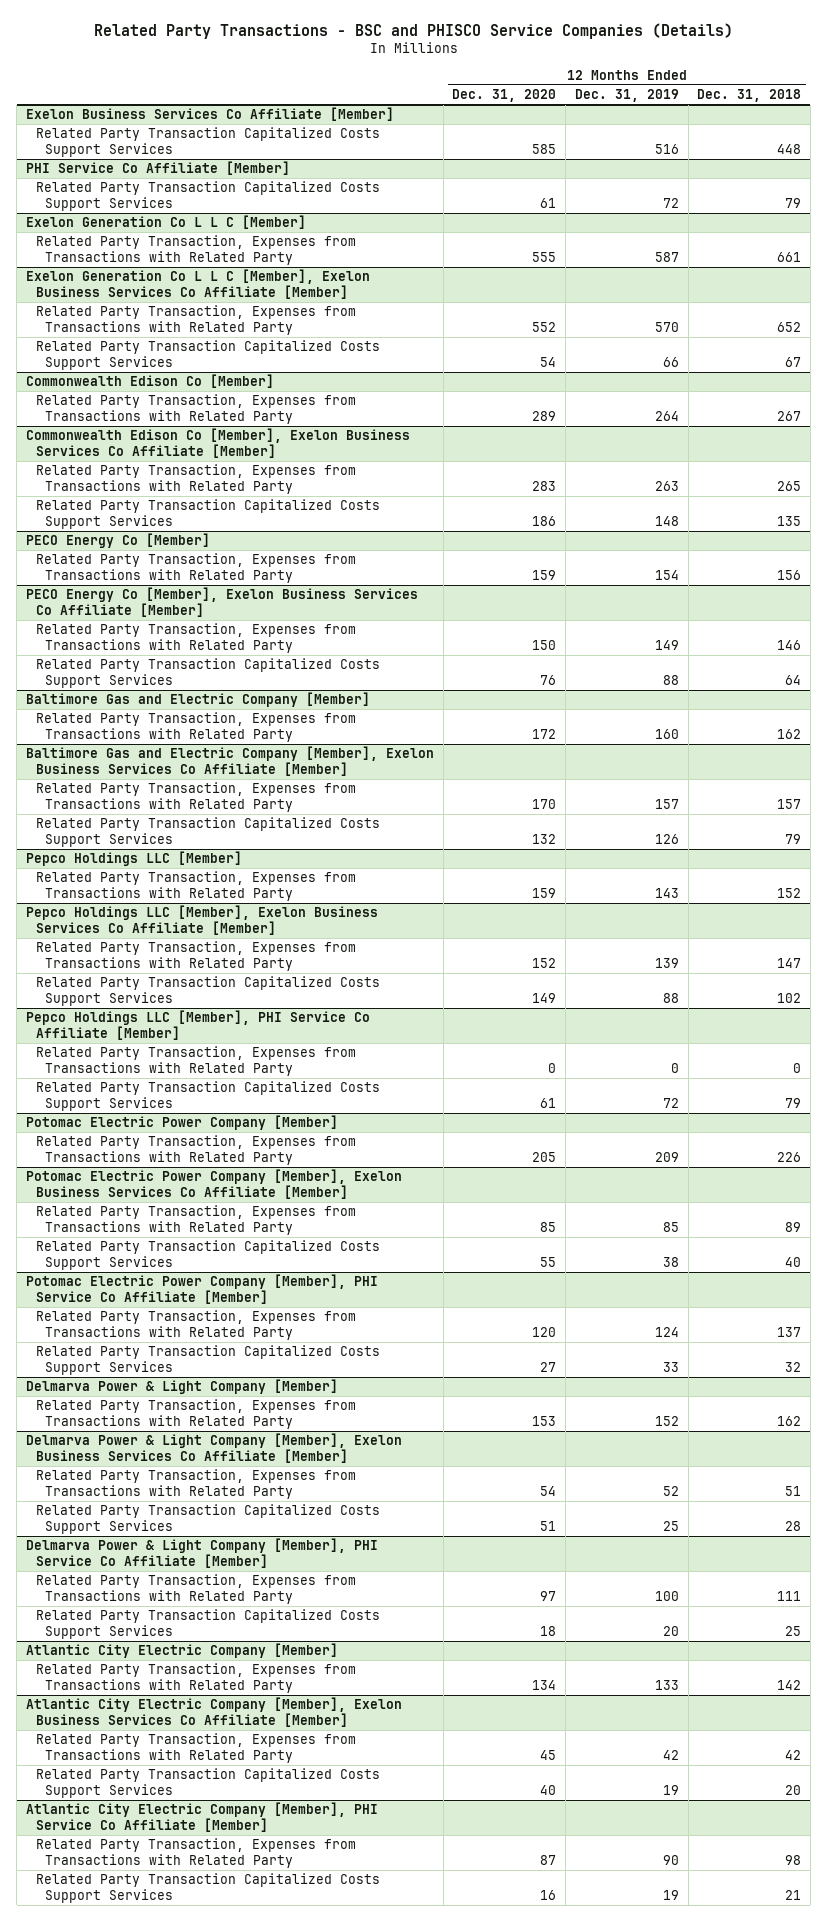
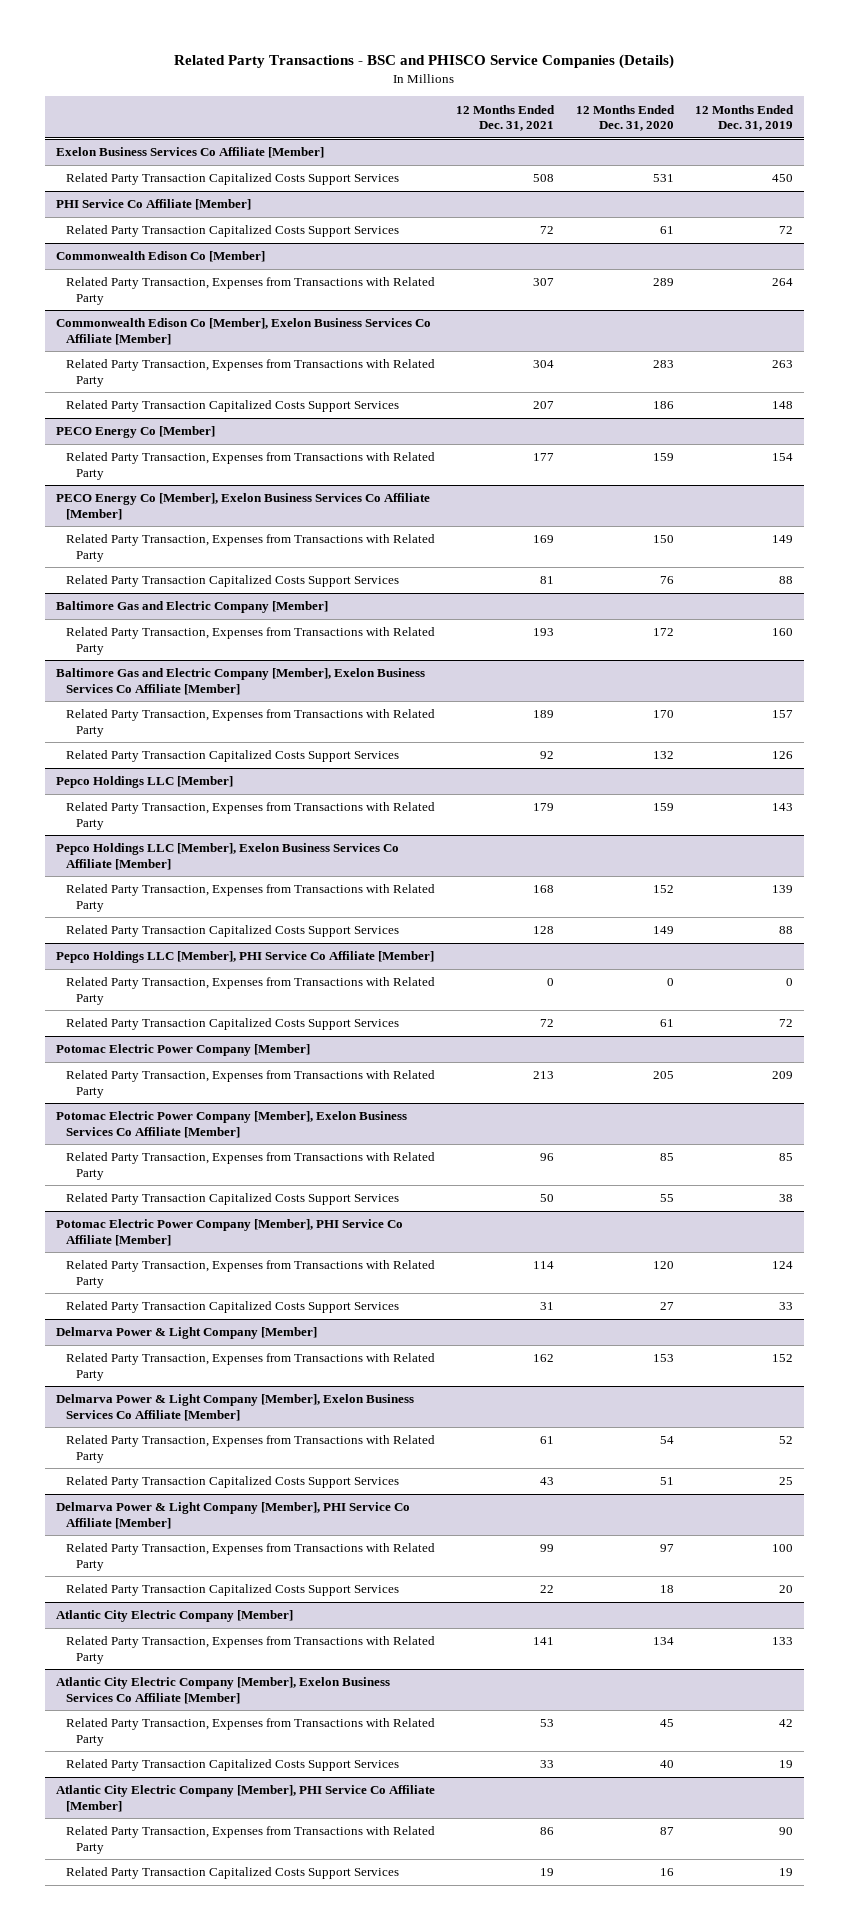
[697,89,802,103] Dec. 31, 2018 -> none
none -> [456,104,556,132] 12 Months Ended Dec. 31, 2021
[532,143,557,154] 585 -> [652,174,674,183] 531
[654,143,679,154] 516 -> [772,174,794,183] 450
[25,215,306,230] Exelon Generation Co L L C [Member] -> none
[35,235,356,265] Related Party Transaction, Expenses from Transactions with Related Party -> none
[25,269,370,299] Exelon Generation Co L L C [Member], Exelon Business Services Co Affiliate [Member] -> none
[35,305,356,335] Related Party Transaction, Expenses from Transactions with Related Party -> none
[35,340,380,370] Related Party Transaction Capitalized Costs Support Services -> none

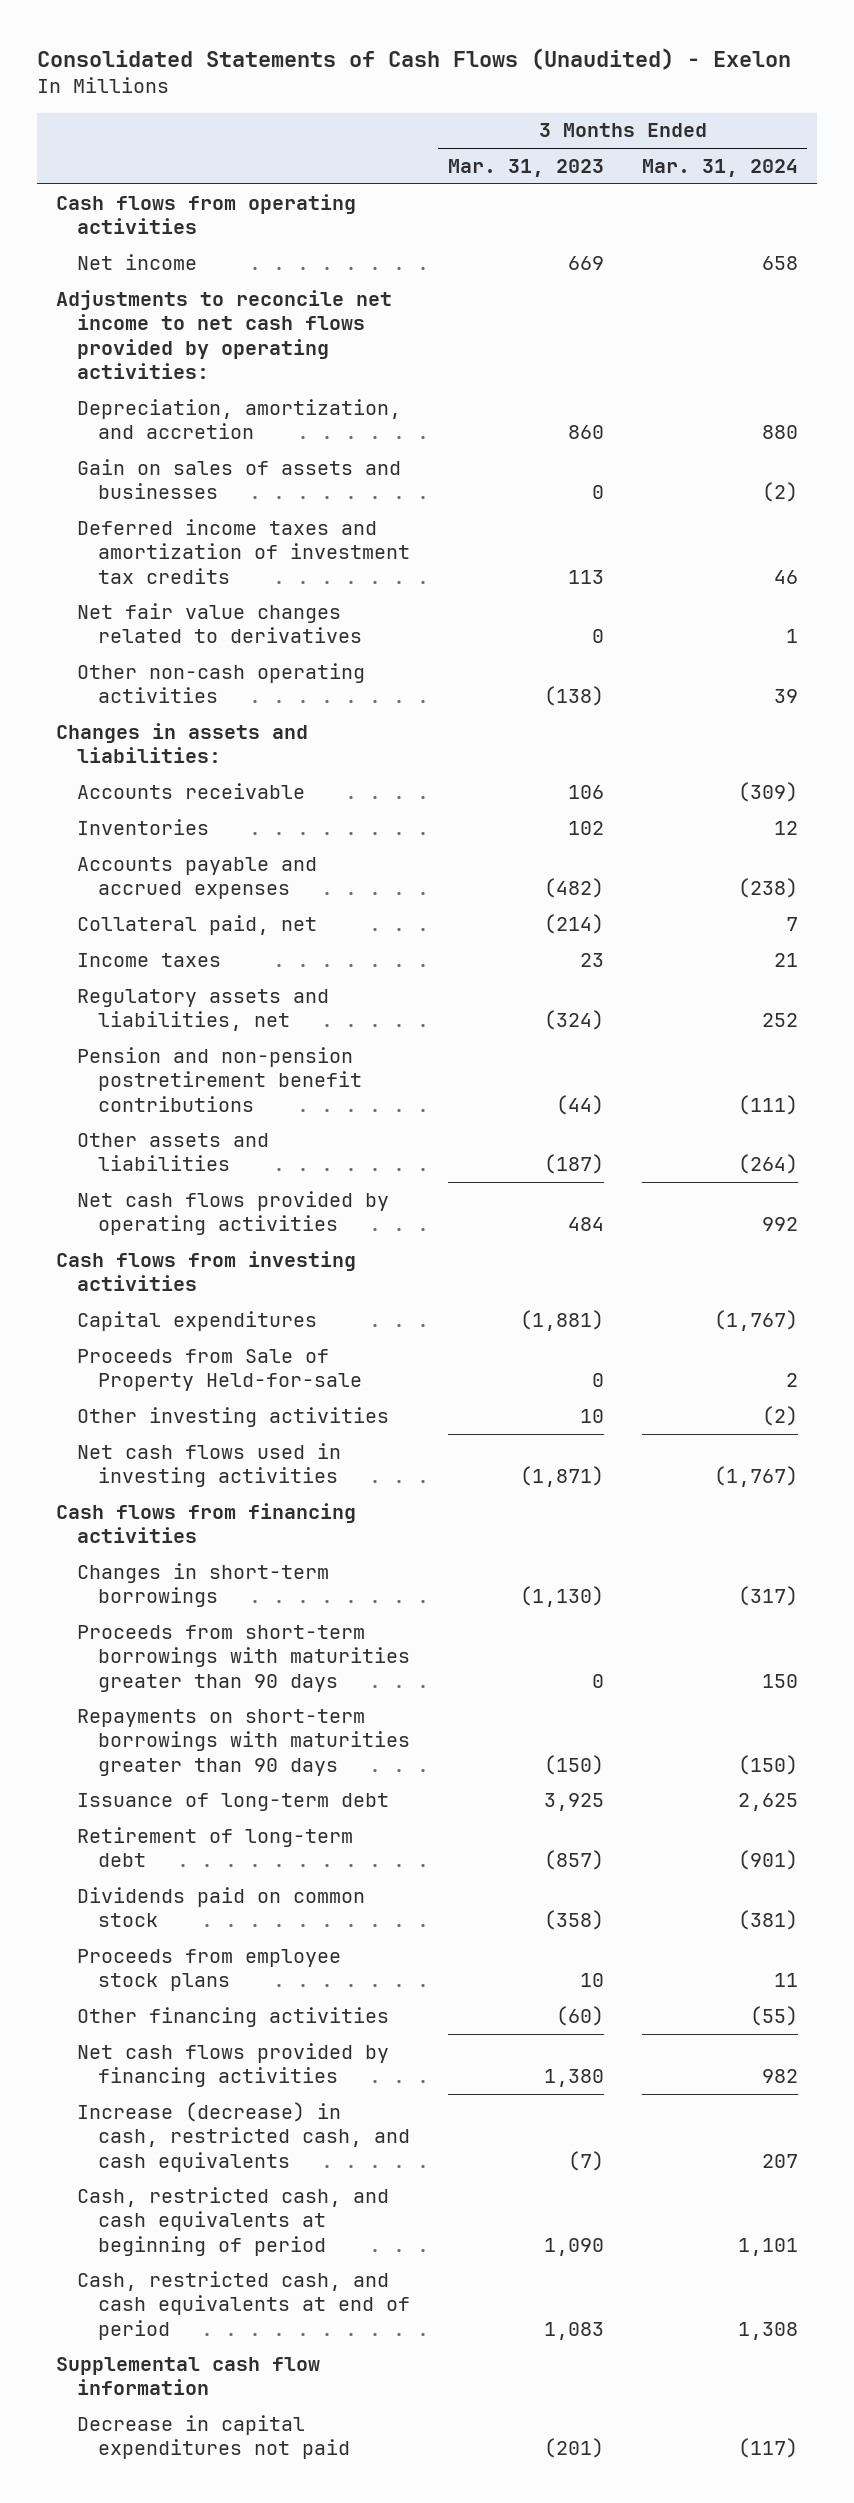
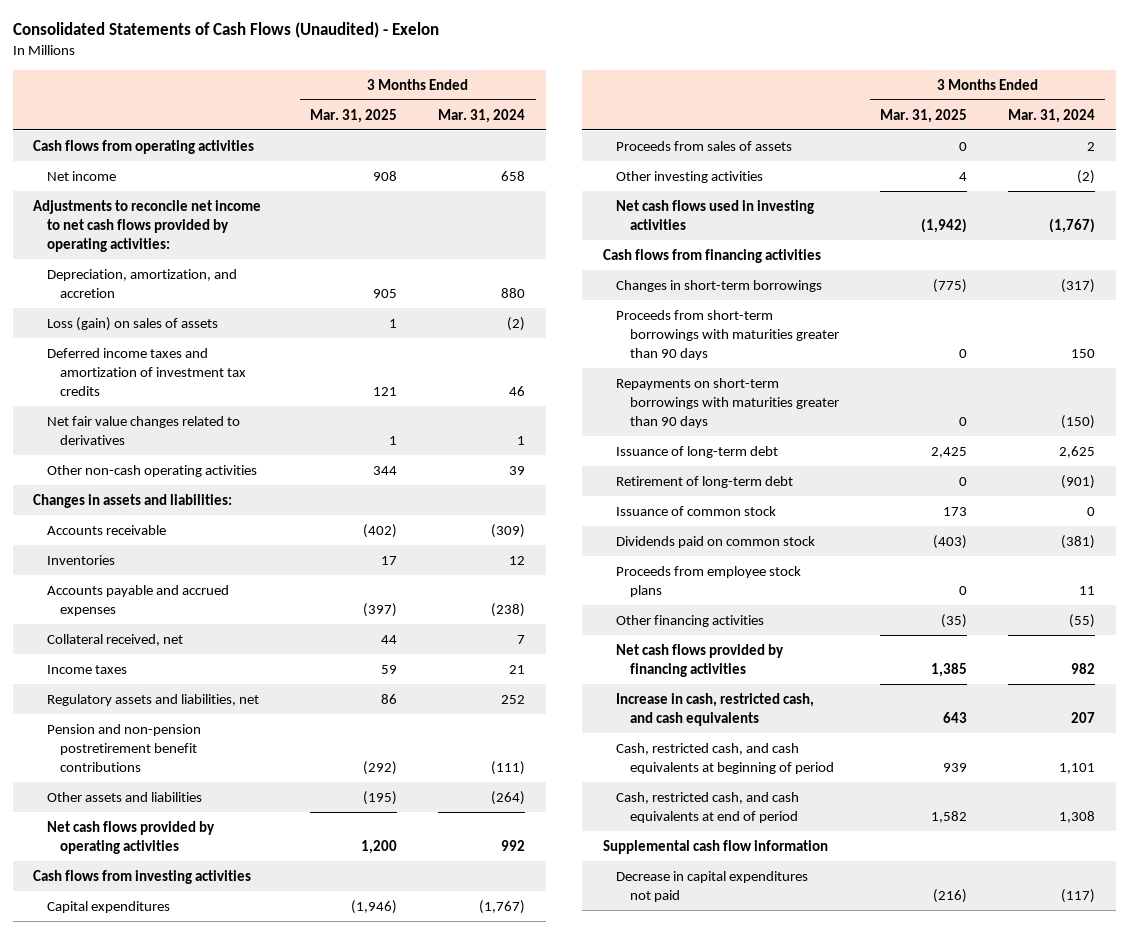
[447,159,604,178] Mar. 31, 2023 -> none
none -> [310,108,398,123] Mar. 31, 2025
[77,458,402,500] Gain on sales of assets and businesses -> [46,316,218,331] Loss (gain) on sales of assets
[77,914,318,935] Collateral paid, net -> [46,633,183,646] Collateral received, net
[77,1348,362,1392] Proceeds from Sale of Property Held-for-sale -> [616,140,793,151] Proceeds from sales of assets
none -> [616,505,777,516] Issuance of common stock
[77,2101,410,2172] Increase (decrease) in cash, restricted cash, and cash equivalents -> [616,692,815,726] Increase in cash, restricted cash, and cash equivalents

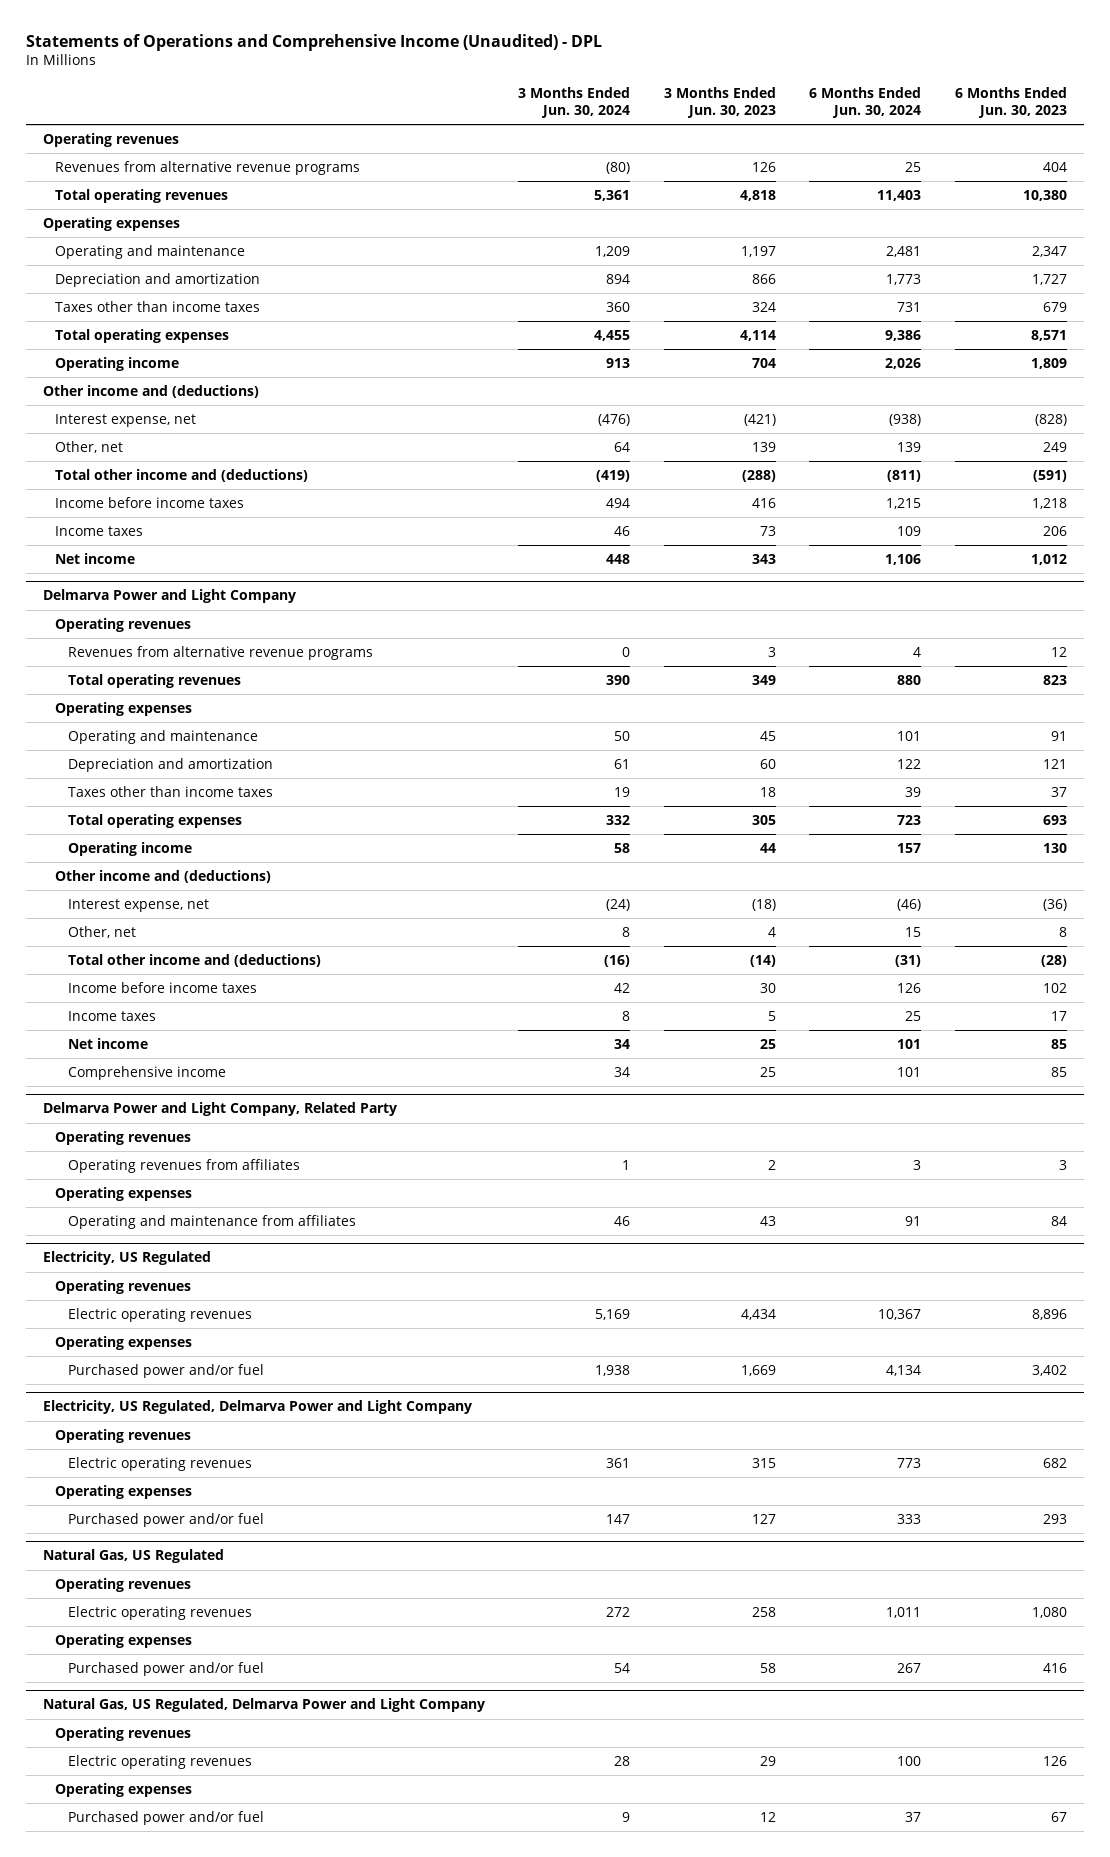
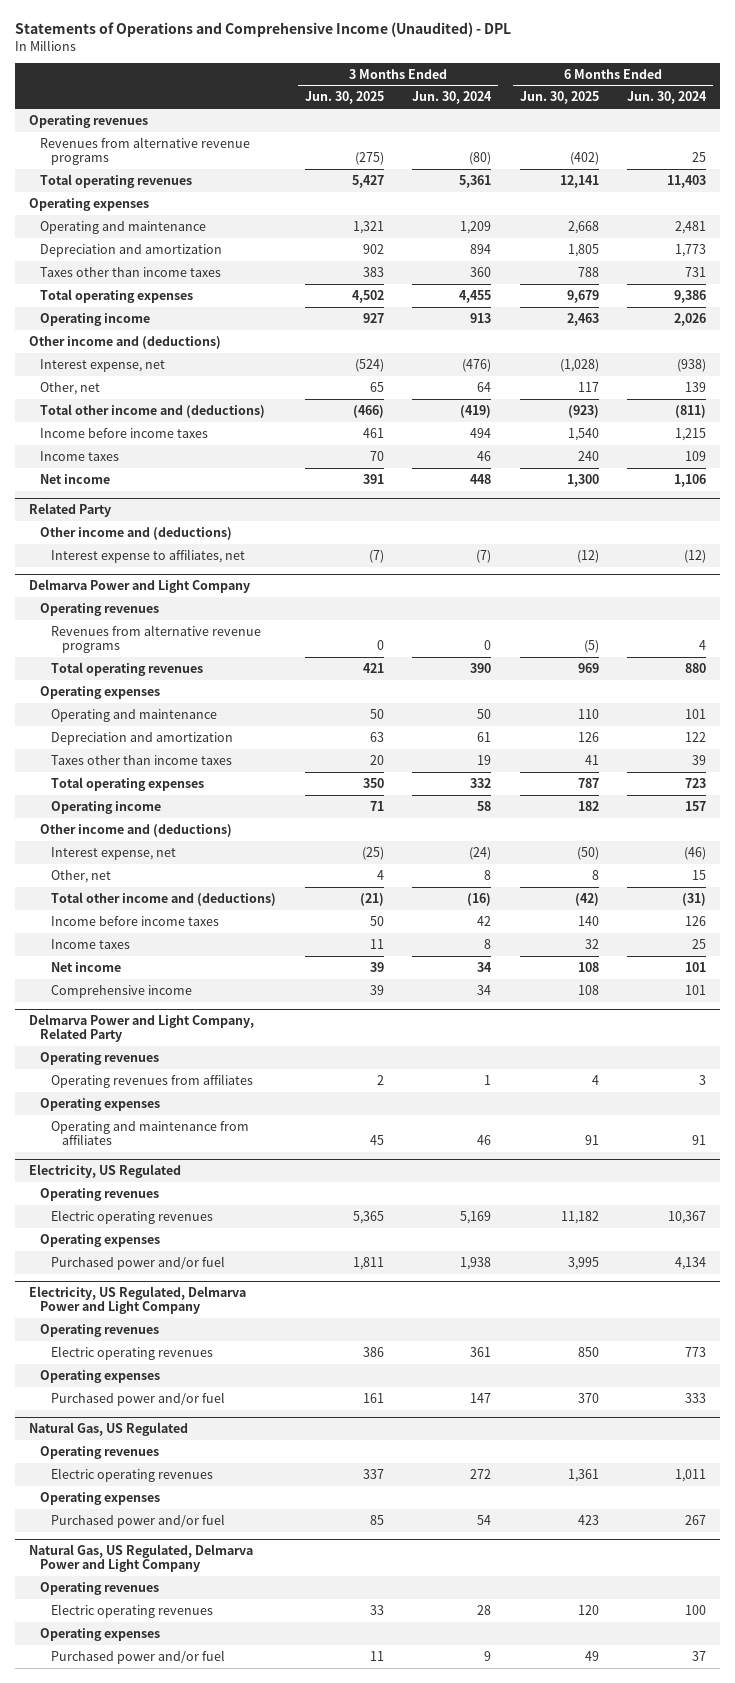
[663,86,776,118] 3 Months Ended Jun. 30, 2023 -> none
[954,86,1067,118] 6 Months Ended Jun. 30, 2023 -> none
none -> [304,91,384,105] Jun. 30, 2025
none -> [519,91,599,105] Jun. 30, 2025
none -> [29,502,112,517] Related Party
none -> [40,526,233,540] Other income and (deductions)
none -> [51,548,246,563] Interest expense to affiliates, net

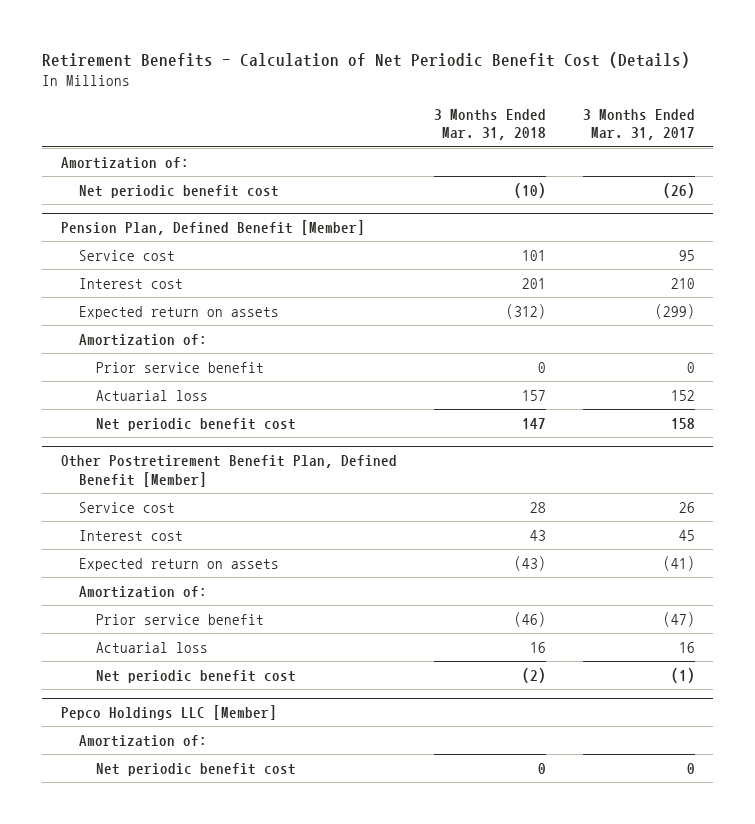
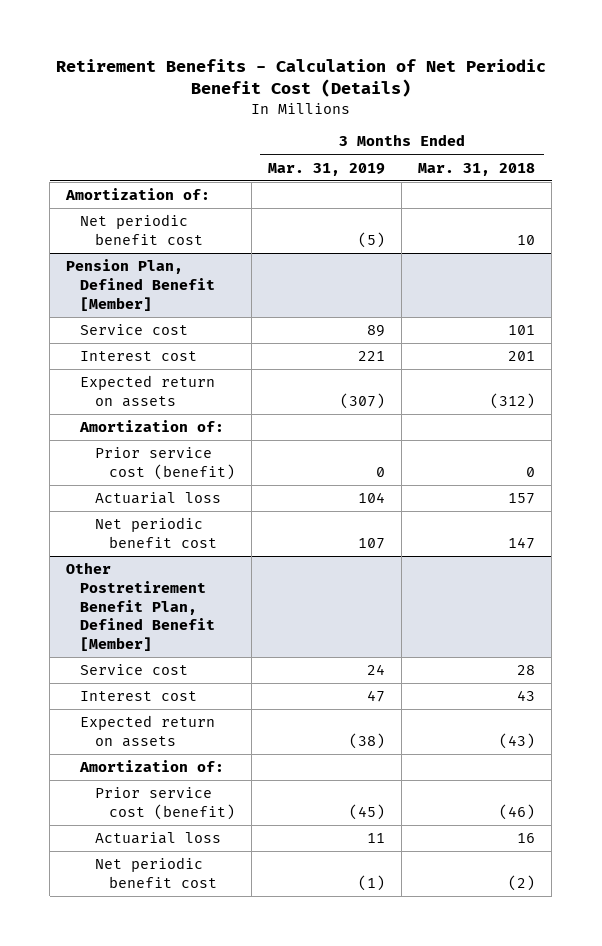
[582,108,695,141] 3 Months Ended Mar. 31, 2017 -> none
none -> [267,162,385,176] Mar. 31, 2019
[513,182,546,198] (10) -> [517,234,536,245] 10
[96,361,265,373] Prior service benefit -> [94,447,235,480] Prior service cost (benefit)
[96,613,265,625] Prior service benefit -> [94,787,235,820] Prior service cost (benefit)
[60,705,277,721] Pepco Holdings LLC [Member] -> none
[78,734,207,747] Amortization of: -> none
[96,762,297,776] Net periodic benefit cost -> none

